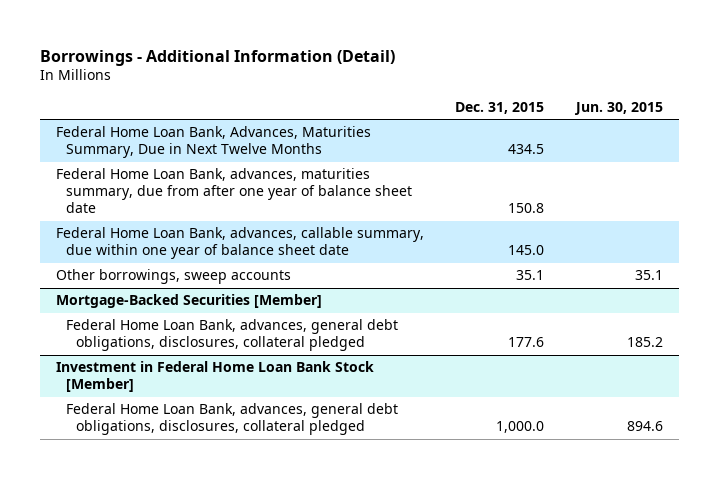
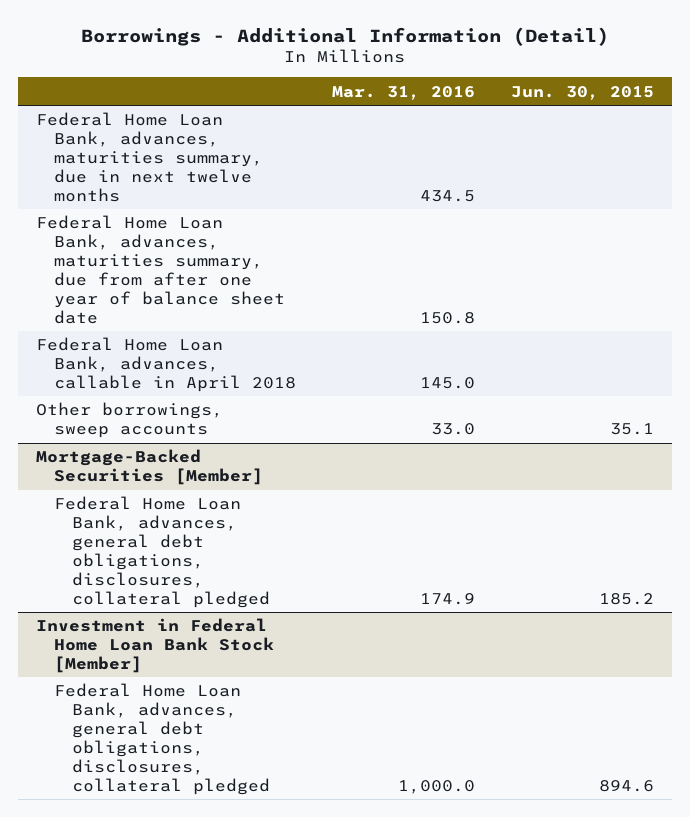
[455,101,545,114] Dec. 31, 2015 -> none
none -> [332,85,476,100] Mar. 31, 2016
[55,126,371,159] Federal Home Loan Bank, Advances, Maturities Summary, Due in Next Twelve Months -> [36,112,263,202] Federal Home Loan Bank, advances, maturities summary, due in next twelve months
[55,227,424,260] Federal Home Loan Bank, advances, callable summary, due within one year of balance sheet date -> none
none -> [36,337,296,392] Federal Home Loan Bank, advances, callable in April 2018

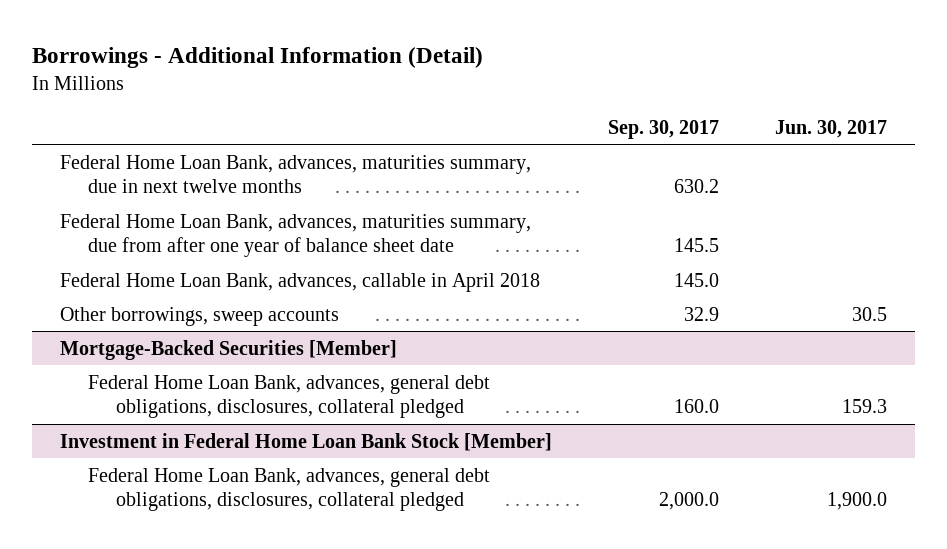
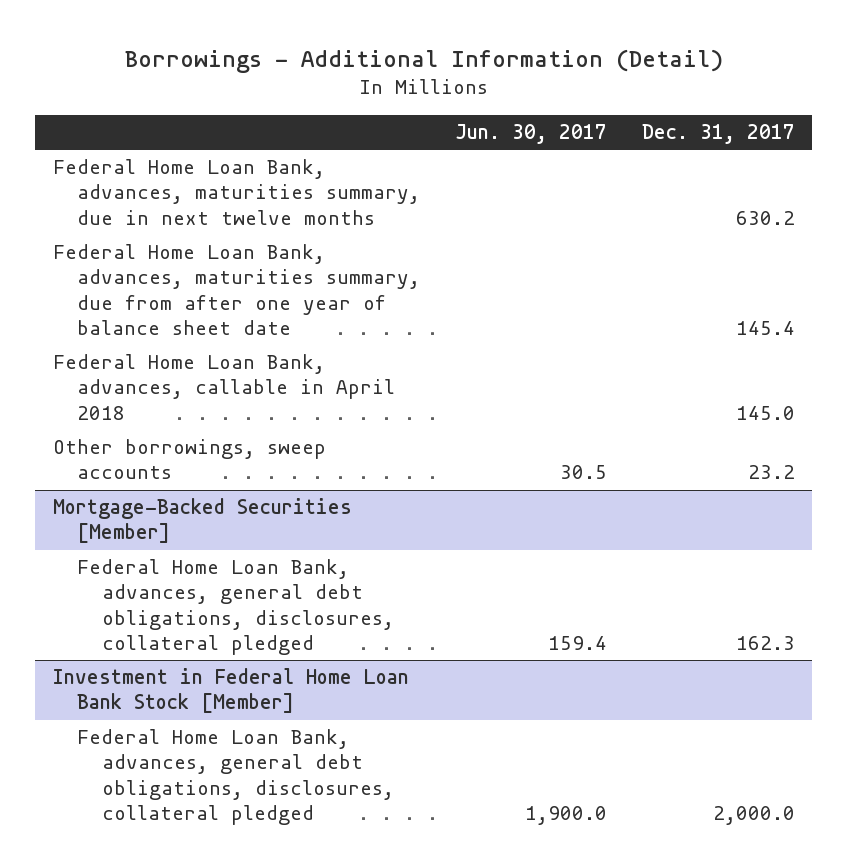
[608,119,720,139] Sep. 30, 2017 -> none
none -> [641,123,795,144] Dec. 31, 2017
[842,399,888,414] 159.3 -> [548,635,608,650] 159.4

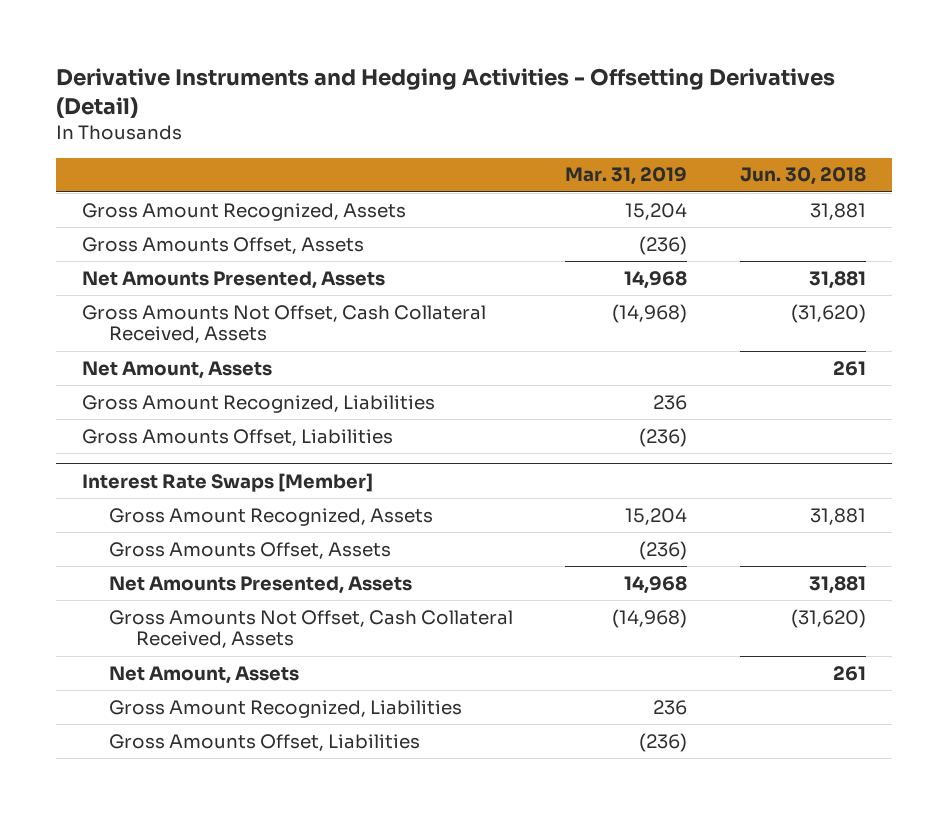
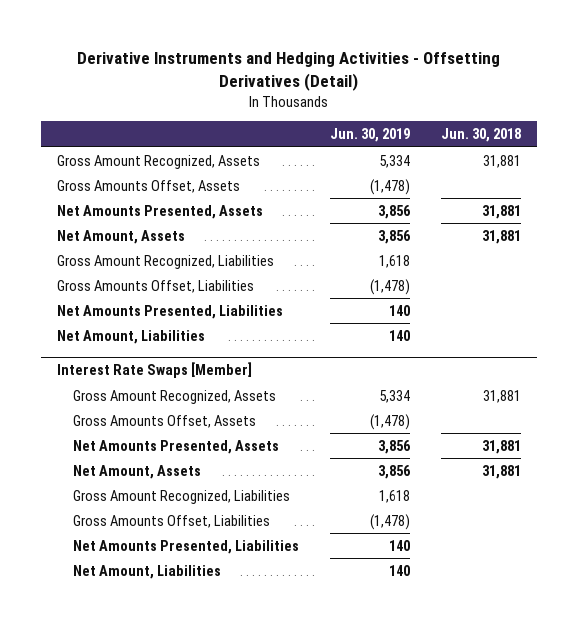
[565,167,688,186] Mar. 31, 2019 -> none
none -> [330,128,411,143] Jun. 30, 2019
[82,304,487,344] Gross Amounts Not Offset, Cash Collateral Received, Assets -> none
[832,360,866,376] 261 -> [482,229,522,244] 31,881
none -> [56,304,283,319] Net Amounts Presented, Liabilities
none -> [56,329,205,344] Net Amount, Liabilities
[109,609,514,649] Gross Amounts Not Offset, Cash Collateral Received, Assets -> none
[832,665,866,681] 261 -> [482,464,522,479] 31,881
none -> [73,539,300,554] Net Amounts Presented, Liabilities
none -> [73,564,222,579] Net Amount, Liabilities

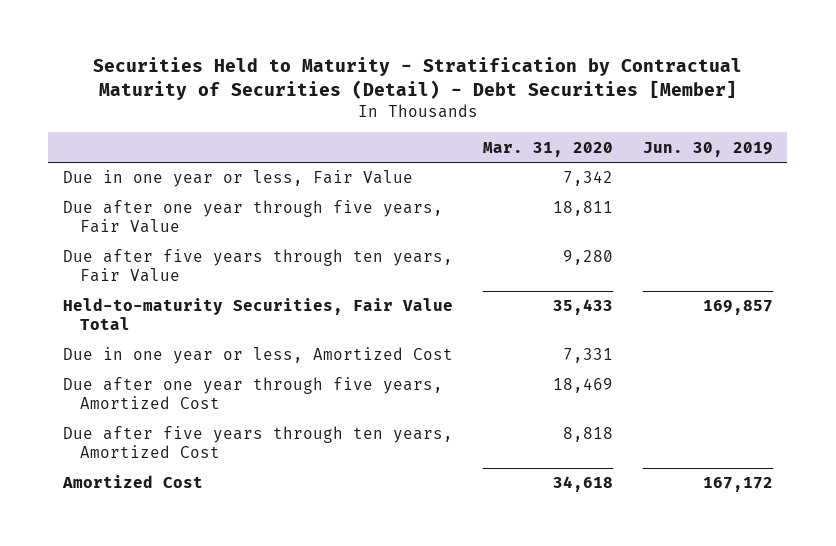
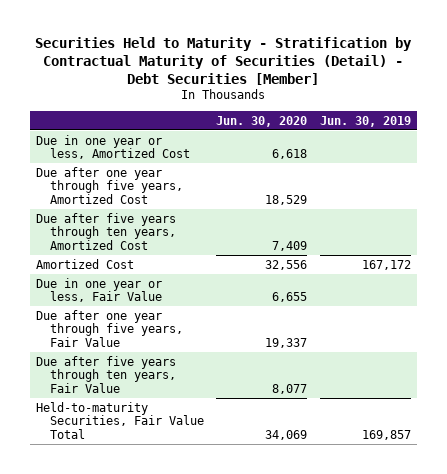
[482,141,613,157] Mar. 31, 2020 -> none
none -> [216,115,308,127] Jun. 30, 2020
[63,170,414,188] Due in one year or less, Fair Value -> [36,277,163,303] Due in one year or less, Fair Value
[63,200,444,234] Due after one year through five years, Fair Value -> [36,309,183,347] Due after one year through five years, Fair Value
[63,249,454,283] Due after five years through ten years, Fair Value -> [36,355,177,393] Due after five years through ten years, Fair Value
[63,298,454,331] Held-to-maturity Securities, Fair Value Total -> [36,401,204,439] Held-to-maturity Securities, Fair Value Total

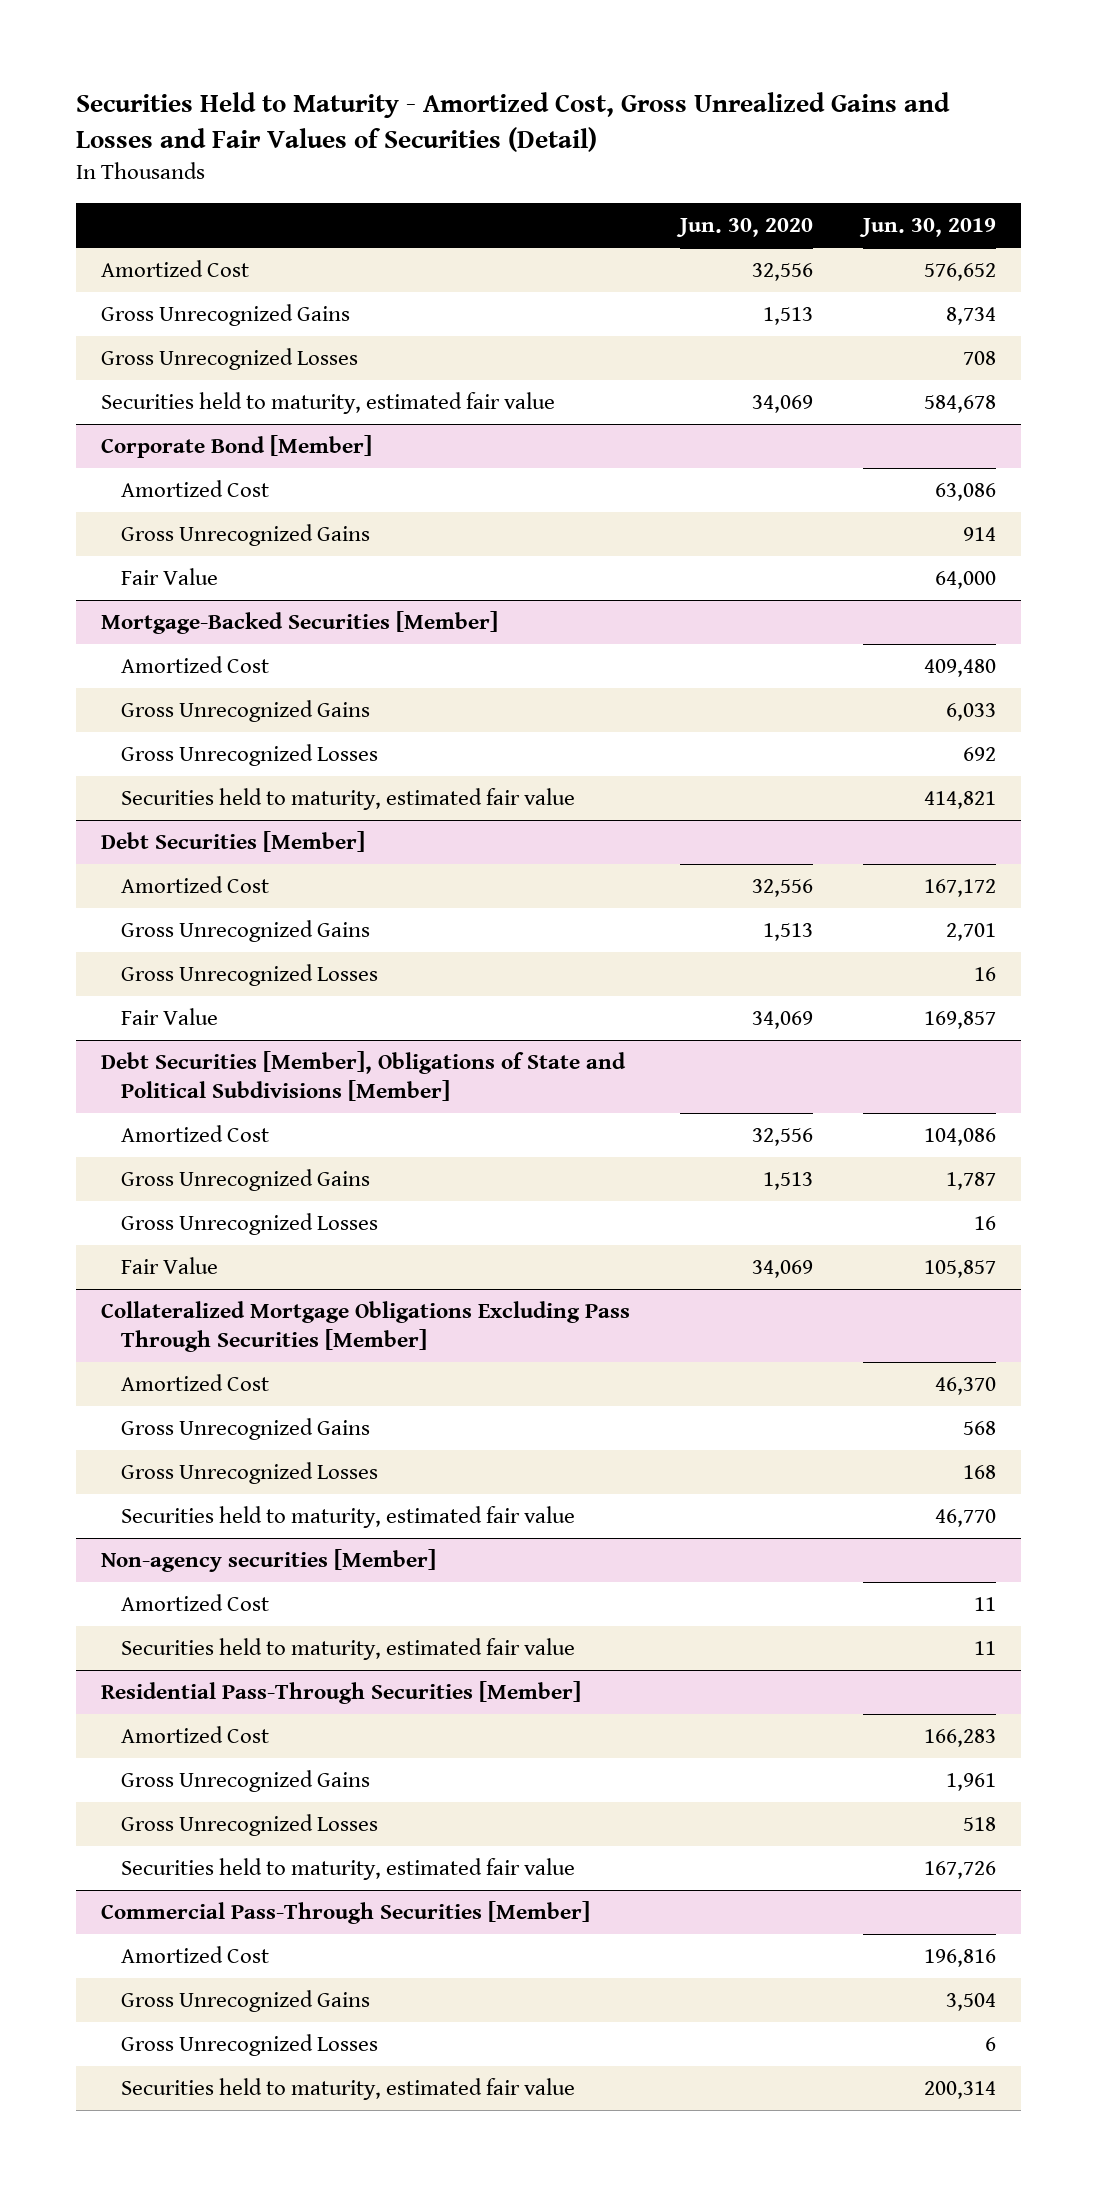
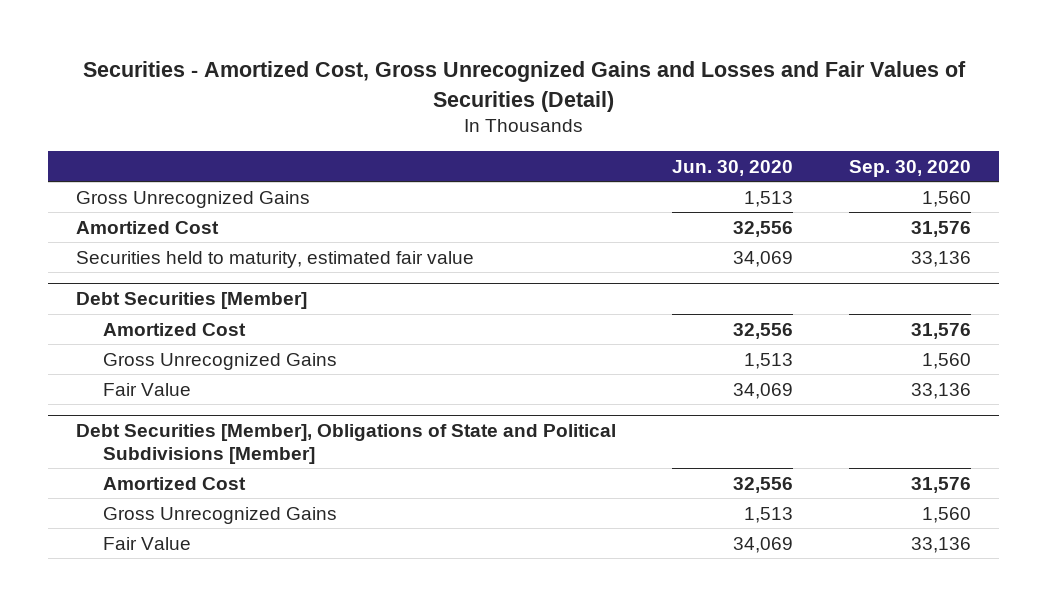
[76,92,951,153] Securities Held to Maturity - Amortized Cost, Gross Unrealized Gains and Losses and Fair Values of Securities (Detail) -> [82,61,966,112] Securities - Amortized Cost, Gross Unrecognized Gains and Losses and Fair Values of Securities (Detail)
[858,218,996,238] Jun. 30, 2019 -> none
none -> [849,159,972,177] Sep. 30, 2020
[101,348,359,371] Gross Unrecognized Losses -> none
[101,260,250,278] Amortized Cost -> [76,220,220,234] Amortized Cost
[101,435,373,459] Corporate Bond [Member] -> none
[120,480,269,498] Amortized Cost -> none
[120,524,370,547] Gross Unrecognized Gains -> none
[120,568,218,586] Fair Value -> none
[101,611,499,635] Mortgage-Backed Securities [Member] -> none
[120,656,269,674] Amortized Cost -> none
[120,700,370,723] Gross Unrecognized Gains -> none
[120,744,378,767] Gross Unrecognized Losses -> none
[120,788,575,811] Securities held to maturity, estimated fair value -> none
[120,964,378,987] Gross Unrecognized Losses -> none
[120,1213,378,1236] Gross Unrecognized Losses -> none
[101,1301,631,1352] Collateralized Mortgage Obligations Excluding Pass Through Securities [Member] -> none
[120,1374,269,1392] Amortized Cost -> none
[120,1418,370,1441] Gross Unrecognized Gains -> none
[120,1462,378,1485] Gross Unrecognized Losses -> none
[120,1506,575,1529] Securities held to maturity, estimated fair value -> none
[101,1549,437,1573] Non-agency securities [Member] -> none
[120,1594,269,1612] Amortized Cost -> none
[120,1638,575,1661] Securities held to maturity, estimated fair value -> none
[101,1681,582,1705] Residential Pass-Through Securities [Member] -> none
[120,1726,269,1744] Amortized Cost -> none
[120,1770,370,1793] Gross Unrecognized Gains -> none
[120,1814,378,1837] Gross Unrecognized Losses -> none
[120,1858,575,1881] Securities held to maturity, estimated fair value -> none
[101,1901,591,1925] Commercial Pass-Through Securities [Member] -> none
[120,1946,269,1964] Amortized Cost -> none
[120,1990,370,2013] Gross Unrecognized Gains -> none
[120,2034,378,2057] Gross Unrecognized Losses -> none
[120,2078,575,2101] Securities held to maturity, estimated fair value -> none

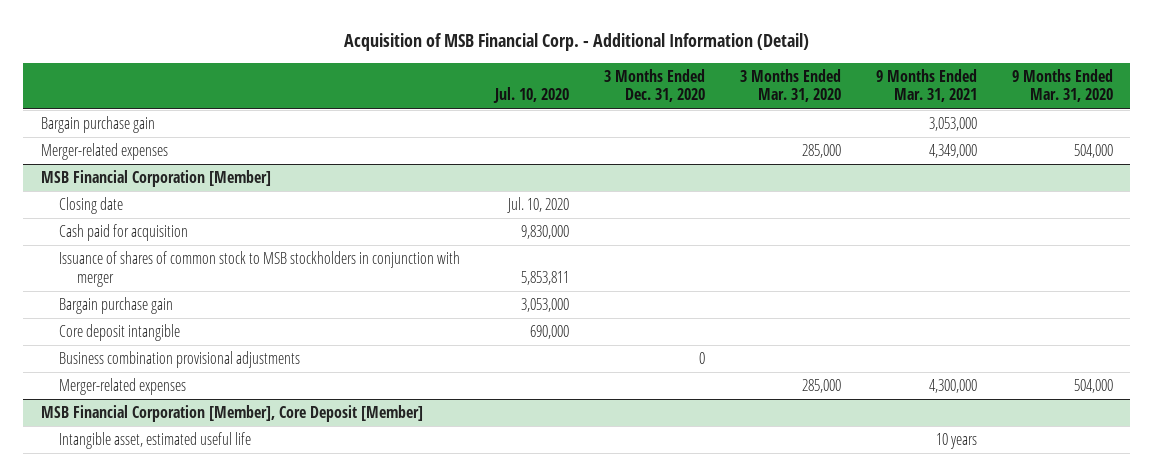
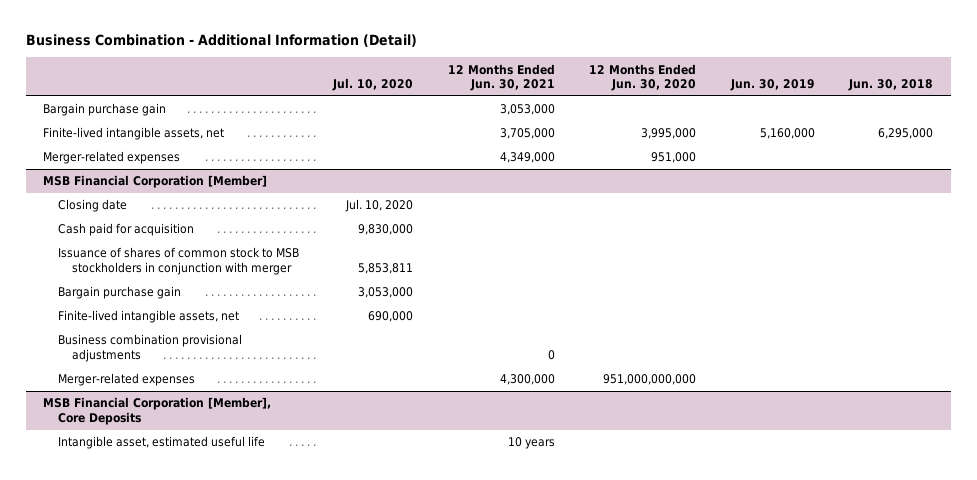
[343,33,809,52] Acquisition of MSB Financial Corp. - Additional Information (Detail) -> [26,34,418,48] Business Combination - Additional Information (Detail)
[603,68,705,103] 3 Months Ended Dec. 31, 2020 -> none
[739,68,841,103] 3 Months Ended Mar. 31, 2020 -> none
[875,68,977,103] 9 Months Ended Mar. 31, 2021 -> none
[1011,68,1113,103] 9 Months Ended Mar. 31, 2020 -> none
none -> [447,63,555,92] 12 Months Ended Jun. 30, 2021
none -> [589,63,697,92] 12 Months Ended Jun. 30, 2020
none -> [729,79,815,92] Jun. 30, 2019
none -> [848,79,934,92] Jun. 30, 2018
none -> [43,127,225,141] Finite-lived intangible assets, net
[58,324,180,342] Core deposit intangible -> [57,310,239,324] Finite-lived intangible assets, net
[40,405,423,423] MSB Financial Corporation [Member], Core Deposit [Member] -> [43,397,272,426] MSB Financial Corporation [Member], Core Deposits

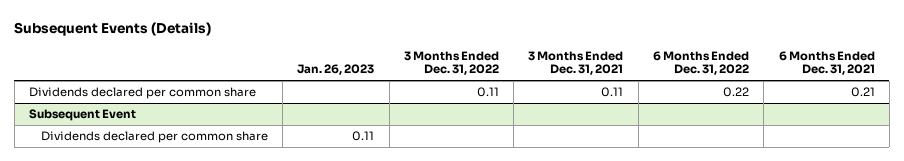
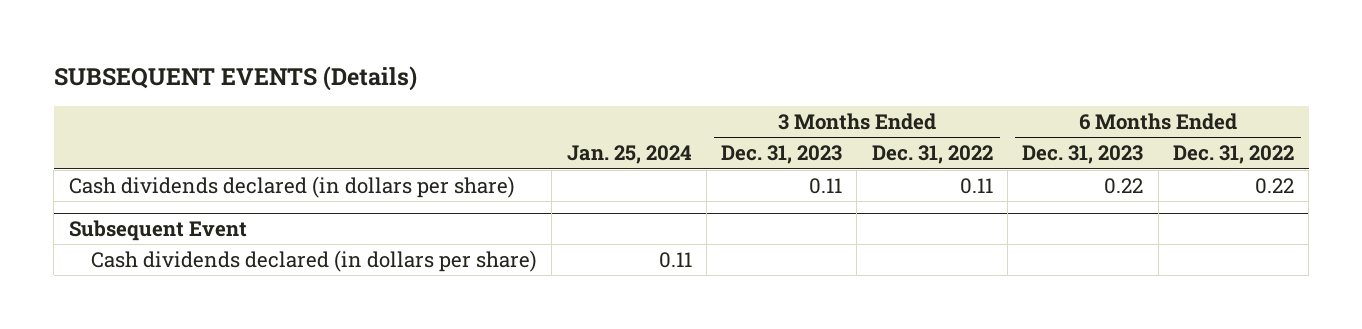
[14,21,212,36] Subsequent Events (Details) -> [53,66,417,92] SUBSEQUENT EVENTS (Details)
[297,64,375,76] Jan. 26, 2023 -> none
[528,50,624,76] 3 Months Ended Dec. 31, 2021 -> none
[778,50,875,76] 6 Months Ended Dec. 31, 2021 -> none
none -> [566,145,692,165] Jan. 25, 2024
none -> [721,145,843,165] Dec. 31, 2023
none -> [1022,145,1144,165] Dec. 31, 2023
[29,87,257,100] Dividends declared per common share -> [68,176,515,199] Cash dividends declared (in dollars per share)
[40,131,268,144] Dividends declared per common share -> [91,250,538,273] Cash dividends declared (in dollars per share)

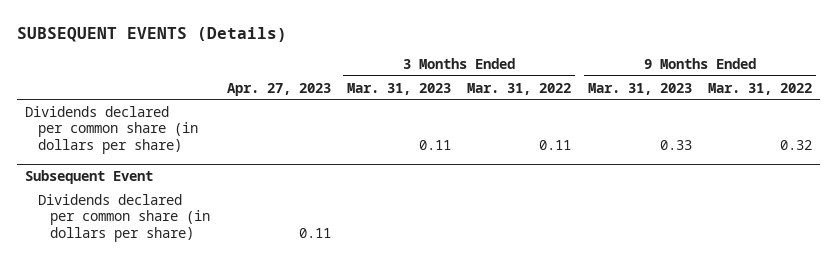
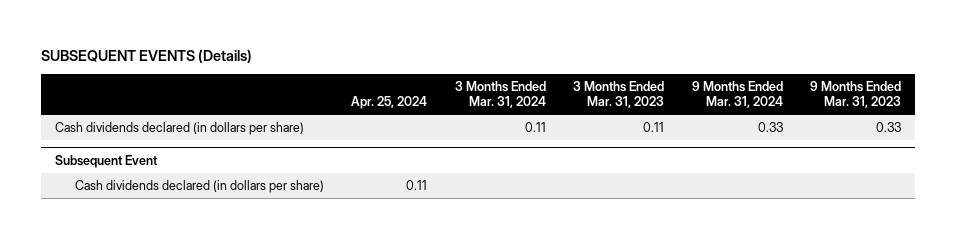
[226,82,331,96] Apr. 27, 2023 -> none
[467,82,572,95] Mar. 31, 2022 -> none
[708,82,813,95] Mar. 31, 2022 -> none
none -> [351,96,428,110] Apr. 25, 2024
none -> [454,80,546,109] 3 Months Ended Mar. 31, 2024
none -> [691,80,783,109] 9 Months Ended Mar. 31, 2024
[25,105,198,154] Dividends declared per common share (in dollars per share) -> [54,122,304,136] Cash dividends declared (in dollars per share)
[37,193,211,242] Dividends declared per common share (in dollars per share) -> [74,180,324,194] Cash dividends declared (in dollars per share)

